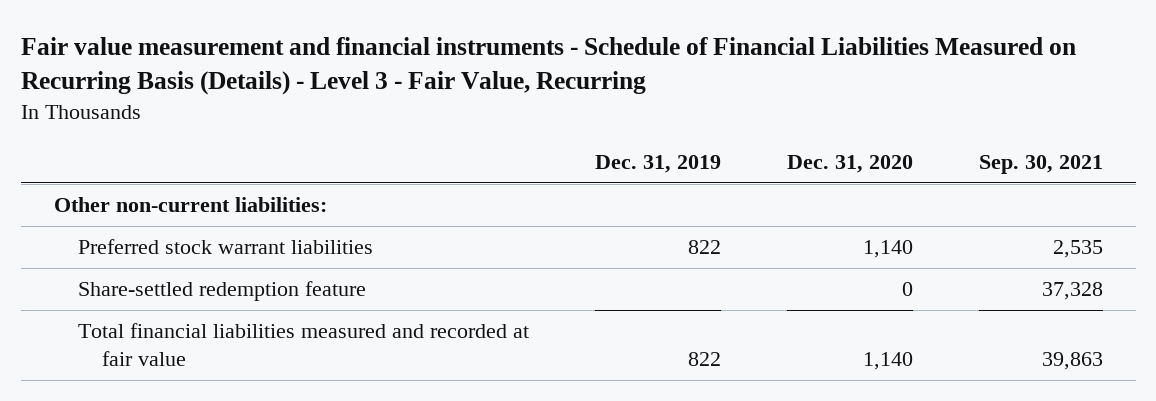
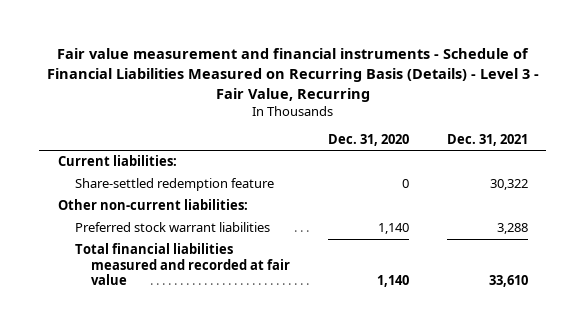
[594,154,721,173] Dec. 31, 2019 -> none
[978,154,1103,174] Sep. 30, 2021 -> none
none -> [446,134,528,147] Dec. 31, 2021
none -> [57,155,177,167] Current liabilities:
[77,281,366,302] Share-settled redemption feature -> [74,178,274,192] Share-settled redemption feature

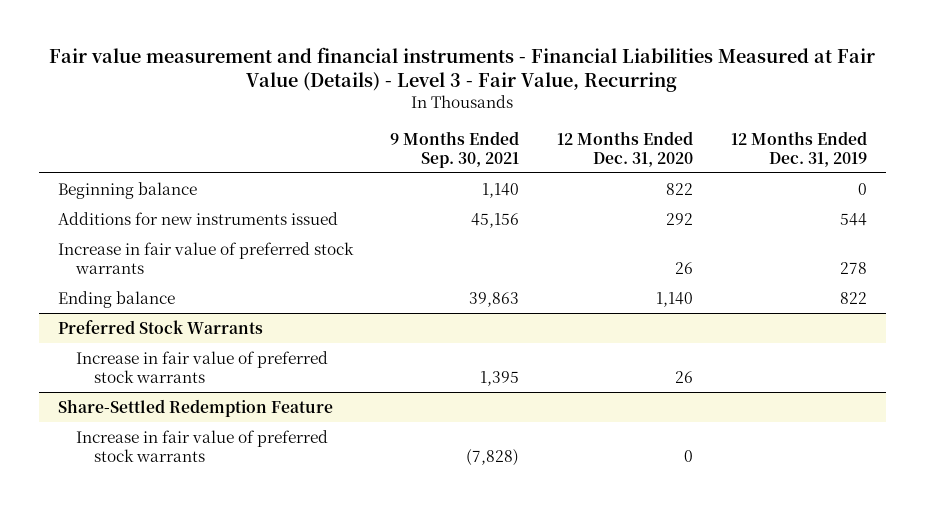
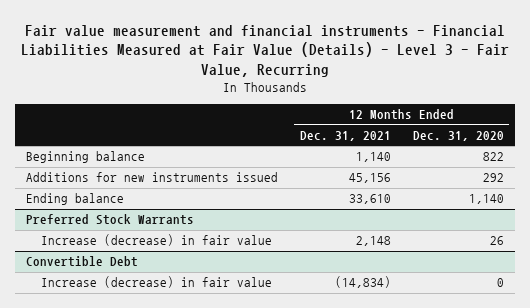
[390,130,520,168] 9 Months Ended Sep. 30, 2021 -> none
[731,130,868,167] 12 Months Ended Dec. 31, 2019 -> none
none -> [299,130,391,141] Dec. 31, 2021
[57,241,354,274] Increase in fair value of preferred stock warrants -> none
[75,350,328,383] Increase in fair value of preferred stock warrants -> [40,234,272,247] Increase (decrease) in fair value
[57,398,333,417] Share-Settled Redemption Feature -> [25,256,138,268] Convertible Debt
[75,429,328,462] Increase in fair value of preferred stock warrants -> [40,276,272,289] Increase (decrease) in fair value

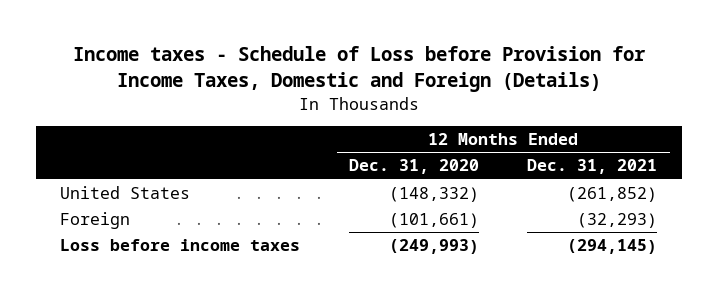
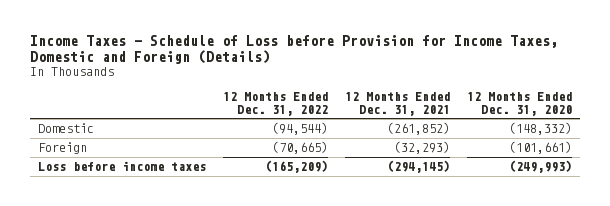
[72,46,646,93] Income taxes - Schedule of Loss before Provision for Income Taxes, Domestic and Foreign (Details) -> [29,34,558,65] Income Taxes - Schedule of Loss before Provision for Income Taxes, Domestic and Foreign (Details)
none -> [222,92,328,116] 12 Months Ended Dec. 31, 2022
[59,186,190,200] United States -> [38,123,95,134] Domestic

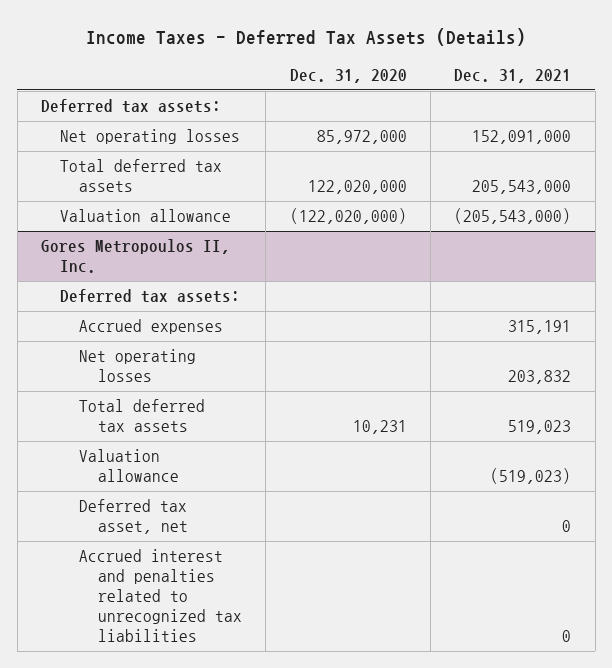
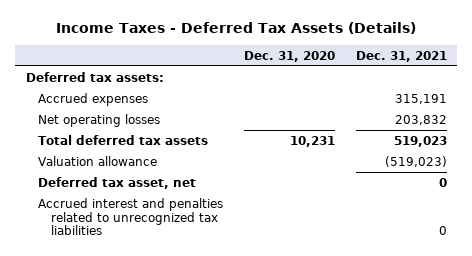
[60,129,241,145] Net operating losses -> none
[60,159,223,193] Total deferred tax assets -> none
[60,209,232,223] Valuation allowance -> none
[41,239,231,274] Gores Metropoulos II, Inc. -> none
[60,289,241,304] Deferred tax assets: -> none

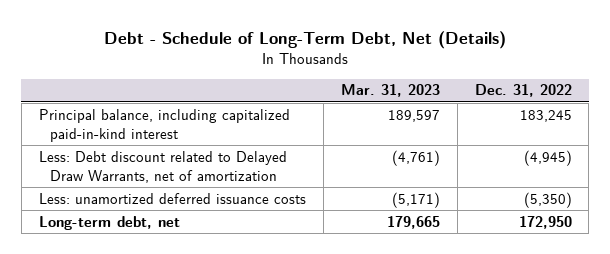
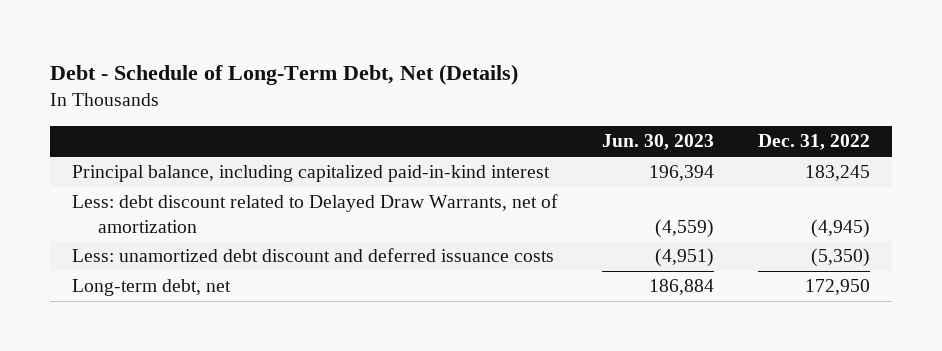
[340,84,440,98] Mar. 31, 2023 -> none
none -> [602,134,715,151] Jun. 30, 2023
[38,150,287,183] Less: Debt discount related to Delayed Draw Warrants, net of amortization -> [72,194,559,233] Less: debt discount related to Delayed Draw Warrants, net of amortization
[38,192,306,204] Less: unamortized deferred issuance costs -> [72,248,555,263] Less: unamortized debt discount and deferred issuance costs

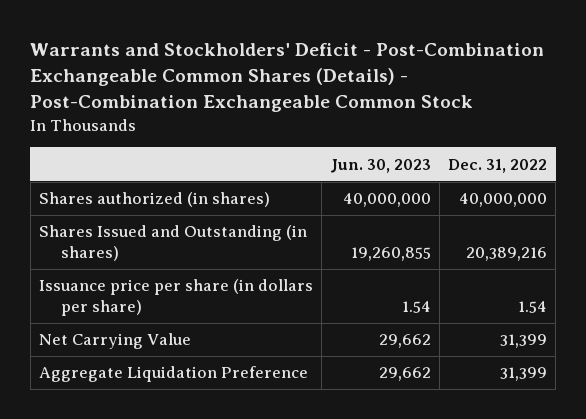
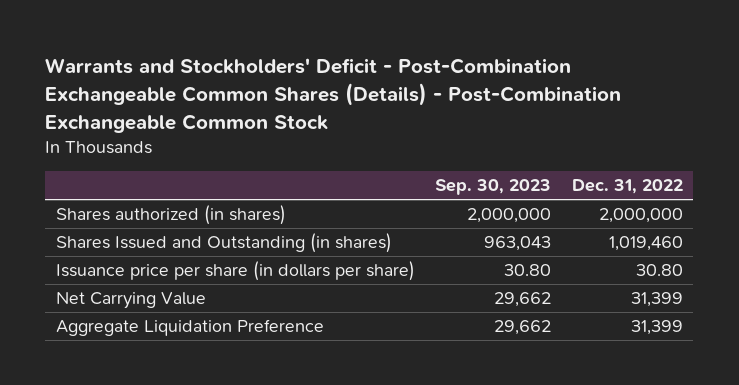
[330,158,432,173] Jun. 30, 2023 -> none
none -> [435,179,552,196] Sep. 30, 2023
[459,193,548,208] 40,000,000 -> [599,208,684,224] 2,000,000
[466,247,548,262] 20,389,216 -> [609,236,684,252] 1,019,460
[518,301,548,314] 1.54 -> [636,264,684,277] 30.80

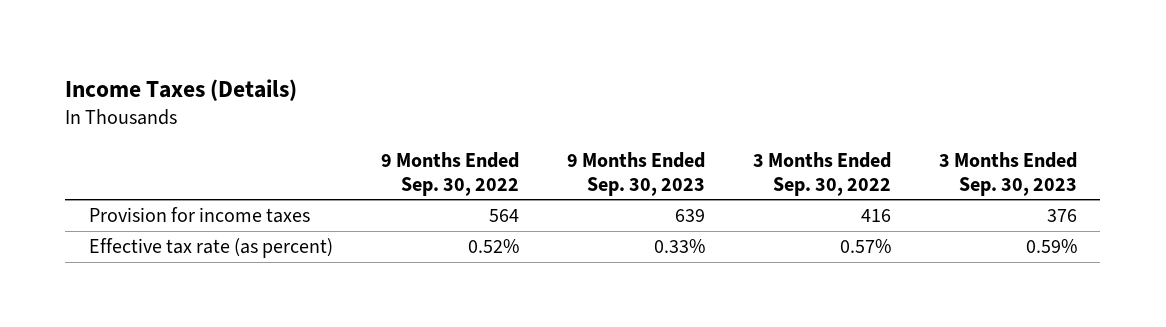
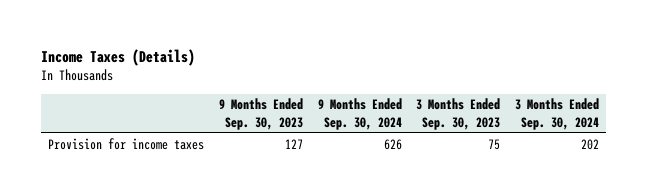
[381,151,520,196] 9 Months Ended Sep. 30, 2022 -> none
[752,151,891,196] 3 Months Ended Sep. 30, 2022 -> none
none -> [317,98,402,130] 9 Months Ended Sep. 30, 2024
none -> [514,98,599,130] 3 Months Ended Sep. 30, 2024
[89,238,334,259] Effective tax rate (as percent) -> none
[674,209,705,223] 639 -> [284,139,303,150] 127
[1046,209,1077,223] 376 -> [488,139,501,151] 75

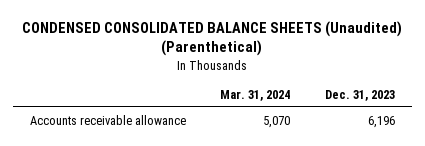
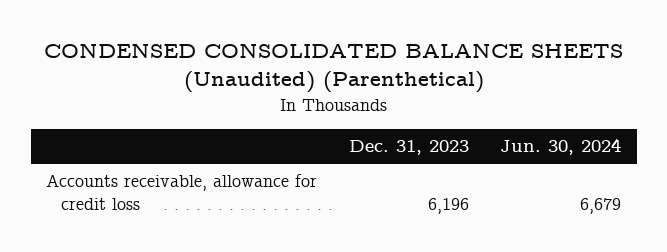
[220,90,291,102] Mar. 31, 2024 -> none
none -> [499,137,621,155] Jun. 30, 2024
[30,114,187,125] Accounts receivable allowance -> [46,174,318,210] Accounts receivable, allowance for credit loss

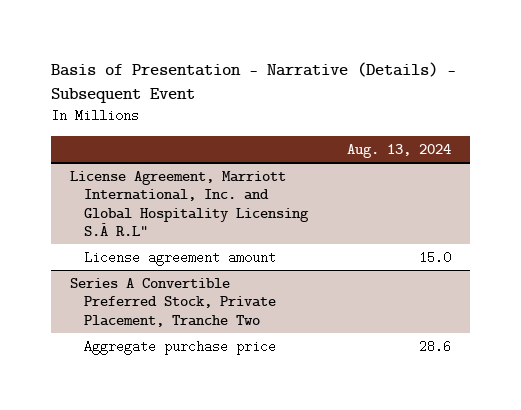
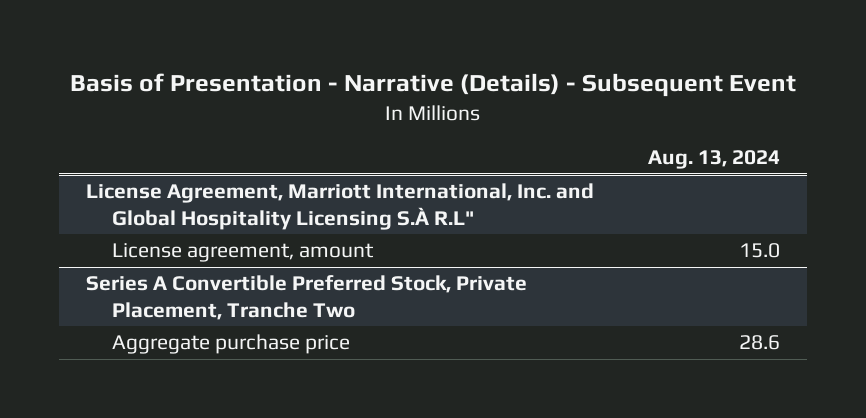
[83,250,276,266] License agreement amount -> [111,243,374,263] License agreement, amount

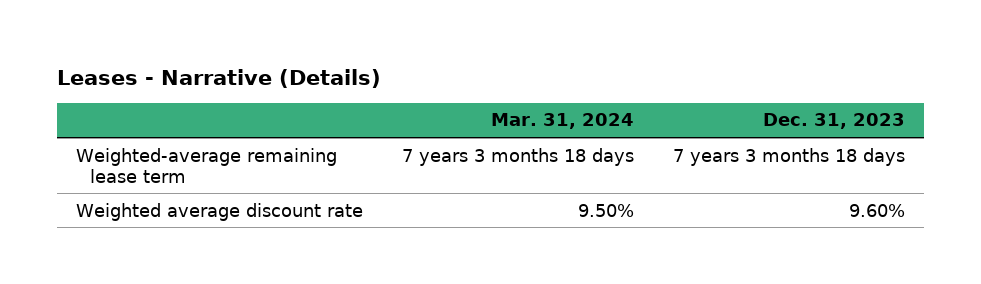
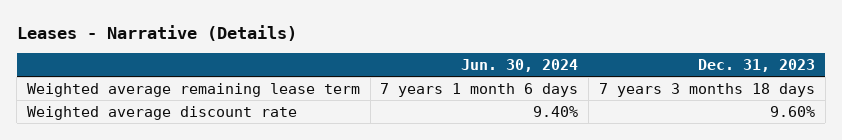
[491,113,635,130] Mar. 31, 2024 -> none
none -> [461,58,579,72] Jun. 30, 2024
[76,147,338,183] Weighted-average remaining lease term -> [26,82,360,97] Weighted average remaining lease term

